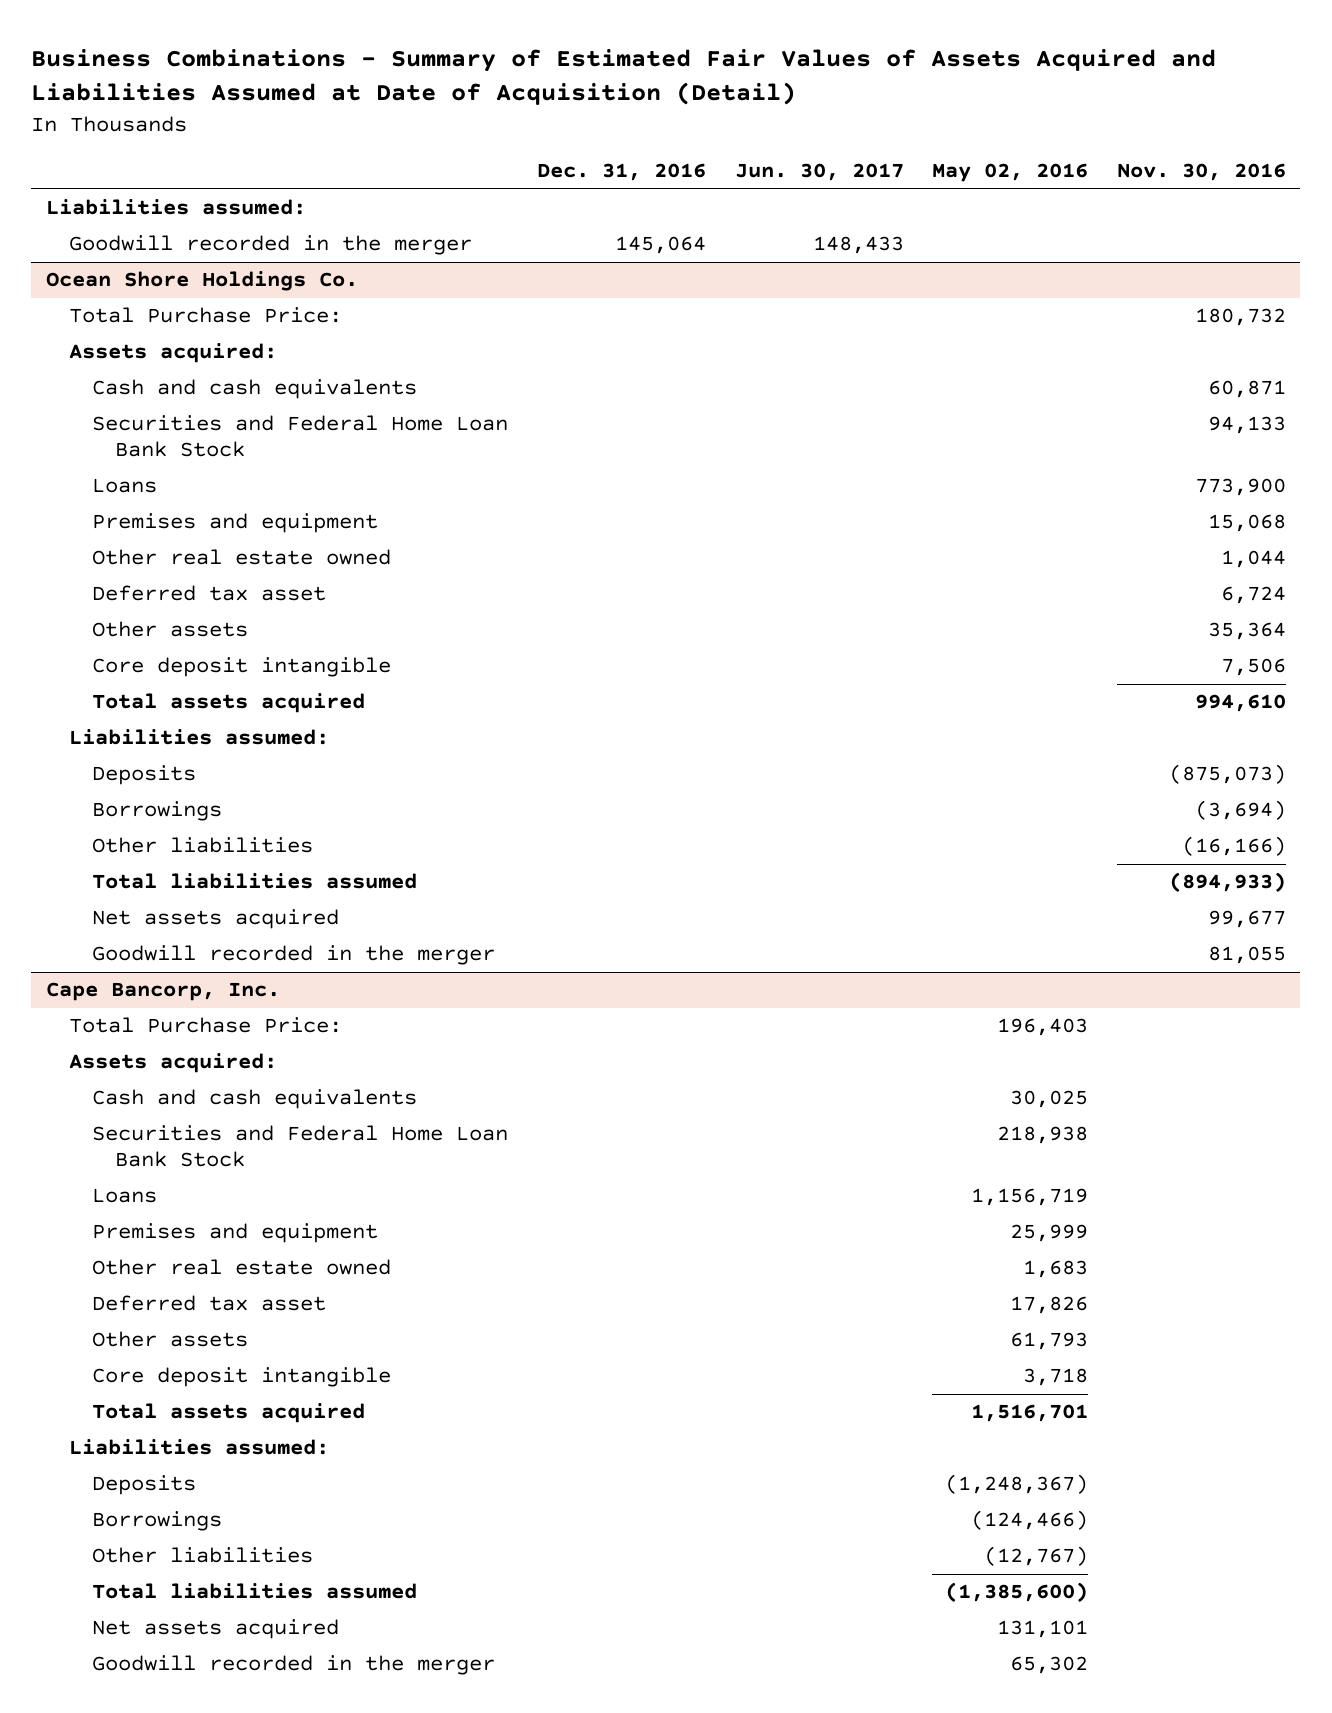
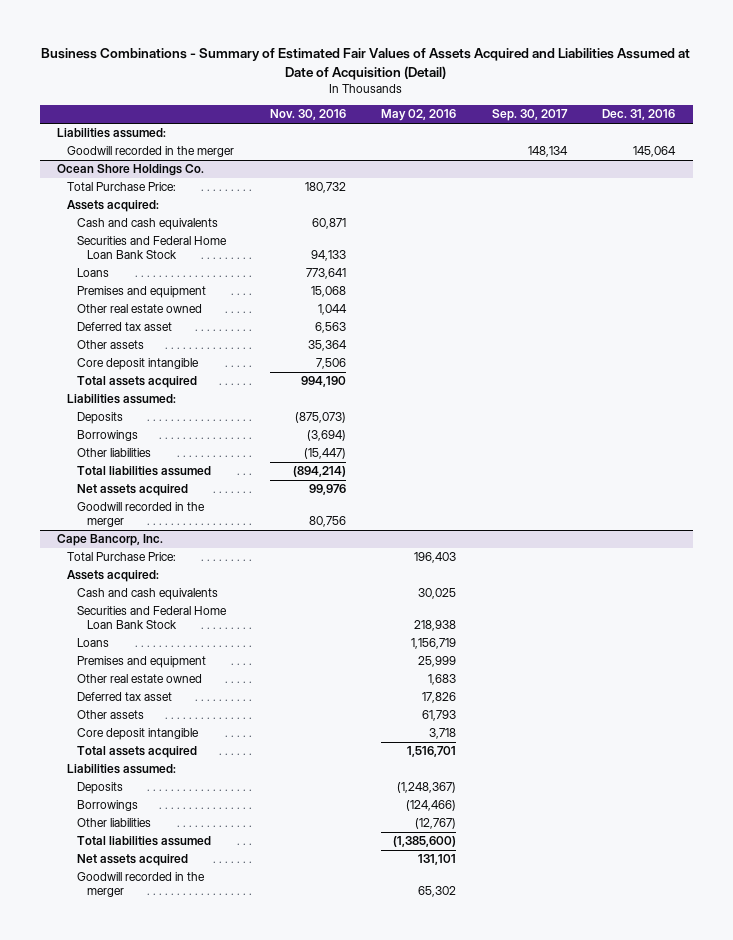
[734,163,904,182] Jun. 30, 2017 -> none
none -> [491,109,568,122] Sep. 30, 2017
[1194,478,1286,497] 773,900 -> [305,268,346,280] 773,641
[1220,586,1286,605] 6,724 -> [314,322,346,334] 6,563
[1194,694,1286,713] 994,610 -> [300,376,346,388] 994,190
[1181,836,1286,857] (16,166) -> [303,448,346,460] (15,447)
[1168,872,1286,893] (894,933) -> [292,466,346,478] (894,214)
[1207,910,1286,929] 99,677 -> [308,484,346,496] 99,976
[1207,946,1286,965] 81,055 -> [308,516,346,528] 80,756

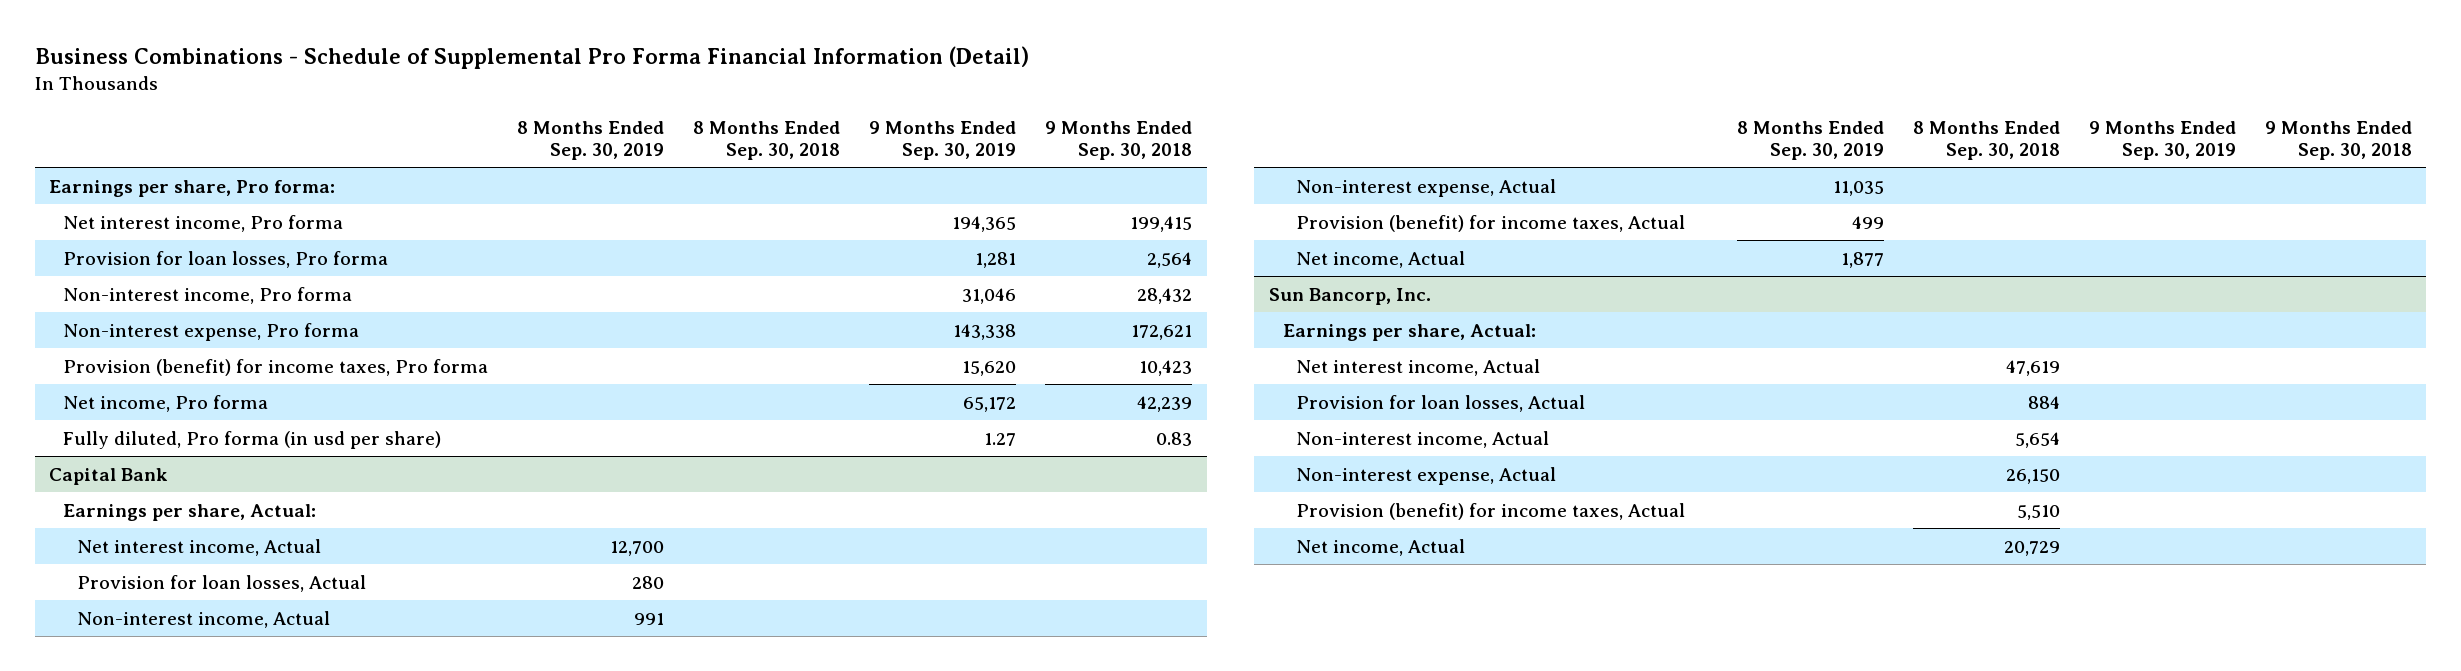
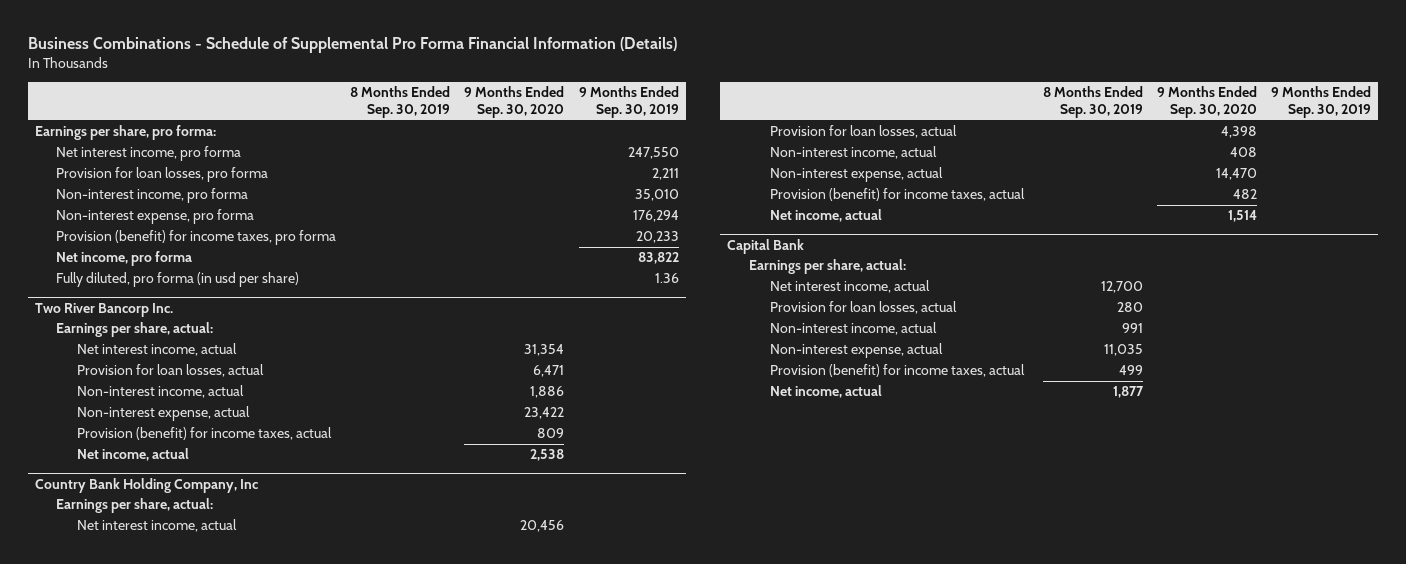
[34,46,1029,70] Business Combinations - Schedule of Supplemental Pro Forma Financial Information (Detail) -> [27,37,677,54] Business Combinations - Schedule of Supplemental Pro Forma Financial Information (Details)
[693,120,841,160] 8 Months Ended Sep. 30, 2018 -> none
[1045,120,1193,160] 9 Months Ended Sep. 30, 2018 -> none
none -> [464,85,565,118] 9 Months Ended Sep. 30, 2020
[49,179,336,197] Earnings per share, Pro forma: -> [34,125,216,141] Earnings per share, pro forma:
[63,214,344,232] Net interest income, Pro forma -> [56,146,242,162] Net interest income, pro forma
[952,215,1017,232] 194,365 -> [627,147,679,160] 247,550
[63,250,389,268] Provision for loan losses, Pro forma -> [56,167,269,183] Provision for loan losses, pro forma
[975,251,1017,268] 1,281 -> [651,168,679,181] 2,211
[63,286,353,304] Non-interest income, Pro forma -> [56,188,249,204] Non-interest income, pro forma
[962,287,1017,304] 31,046 -> [634,189,679,202] 35,010
[63,322,360,341] Non-interest expense, Pro forma -> [56,209,255,225] Non-interest expense, pro forma
[953,323,1017,340] 143,338 -> [632,210,679,223] 176,294
[63,358,489,376] Provision (benefit) for income taxes, Pro forma -> [56,230,337,246] Provision (benefit) for income taxes, pro forma
[962,360,1017,376] 15,620 -> [635,231,679,244] 20,233
[63,394,269,412] Net income, Pro forma -> [56,251,193,267] Net income, pro forma
[963,396,1017,412] 65,172 -> [637,252,679,265] 83,822
[63,430,442,449] Fully diluted, Pro forma (in usd per share) -> [56,272,300,288] Fully diluted, pro forma (in usd per share)
[984,432,1017,446] 1.27 -> [654,273,679,284] 1.36
none -> [34,302,173,317] Two River Bancorp Inc.
none -> [56,322,214,338] Earnings per share, actual:
none -> [77,343,238,357] Net interest income, actual
none -> [77,364,265,378] Provision for loan losses, actual
none -> [77,385,245,399] Non-interest income, actual
none -> [77,406,251,422] Non-interest expense, actual
none -> [77,427,333,441] Provision (benefit) for income taxes, actual
none -> [77,448,190,462] Net income, actual
none -> [34,477,258,493] Country Bank Holding Company, Inc
none -> [56,498,214,514] Earnings per share, actual:
none -> [77,519,238,533] Net interest income, actual
none -> [769,125,957,139] Provision for loan losses, actual
none -> [769,146,937,160] Non-interest income, actual
none -> [769,167,943,183] Non-interest expense, actual
none -> [769,188,1025,202] Provision (benefit) for income taxes, actual
none -> [769,209,882,223] Net income, actual
[1268,287,1431,305] Sun Bancorp, Inc. -> none
[1282,323,1536,341] Earnings per share, Actual: -> none
[1296,358,1541,376] Net interest income, Actual -> none
[1296,394,1586,412] Provision for loan losses, Actual -> none
[1296,430,1550,448] Non-interest income, Actual -> none
[1296,466,1557,485] Non-interest expense, Actual -> none
[1296,502,1686,520] Provision (benefit) for income taxes, Actual -> none
[1296,538,1466,556] Net income, Actual -> none
[63,503,317,521] Earnings per share, Actual: -> [748,259,906,275] Earnings per share, actual:
[77,538,322,556] Net interest income, Actual -> [769,280,930,294] Net interest income, actual
[77,574,367,592] Provision for loan losses, Actual -> [769,301,957,315] Provision for loan losses, actual
[77,610,331,628] Non-interest income, Actual -> [769,322,937,336] Non-interest income, actual
[1296,178,1557,197] Non-interest expense, Actual -> [769,343,943,359] Non-interest expense, actual
[1296,214,1686,232] Provision (benefit) for income taxes, Actual -> [769,364,1025,378] Provision (benefit) for income taxes, actual
[1296,250,1466,268] Net income, Actual -> [769,385,882,399] Net income, actual

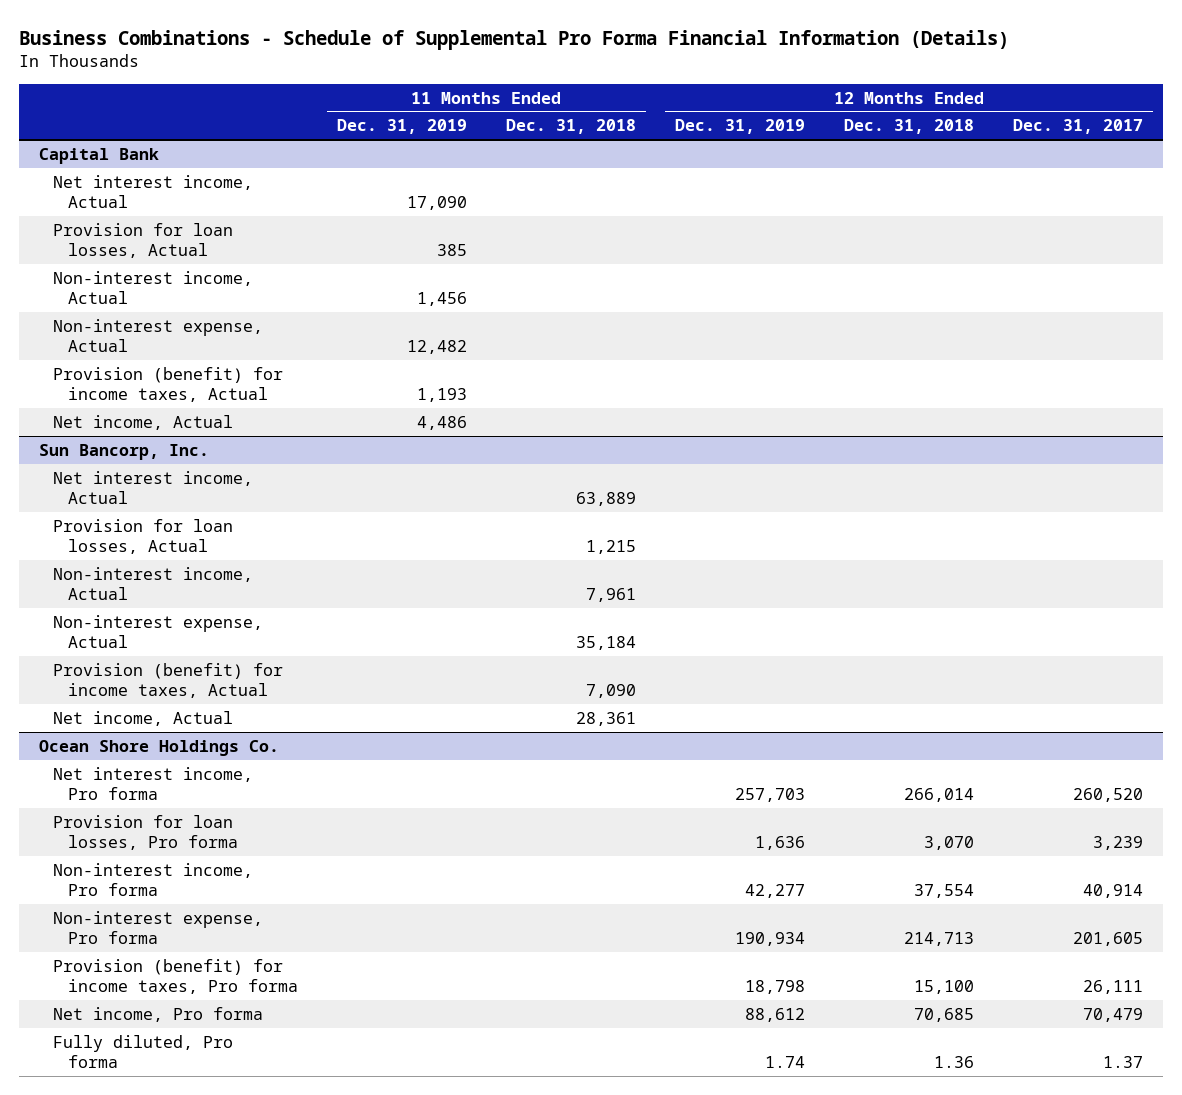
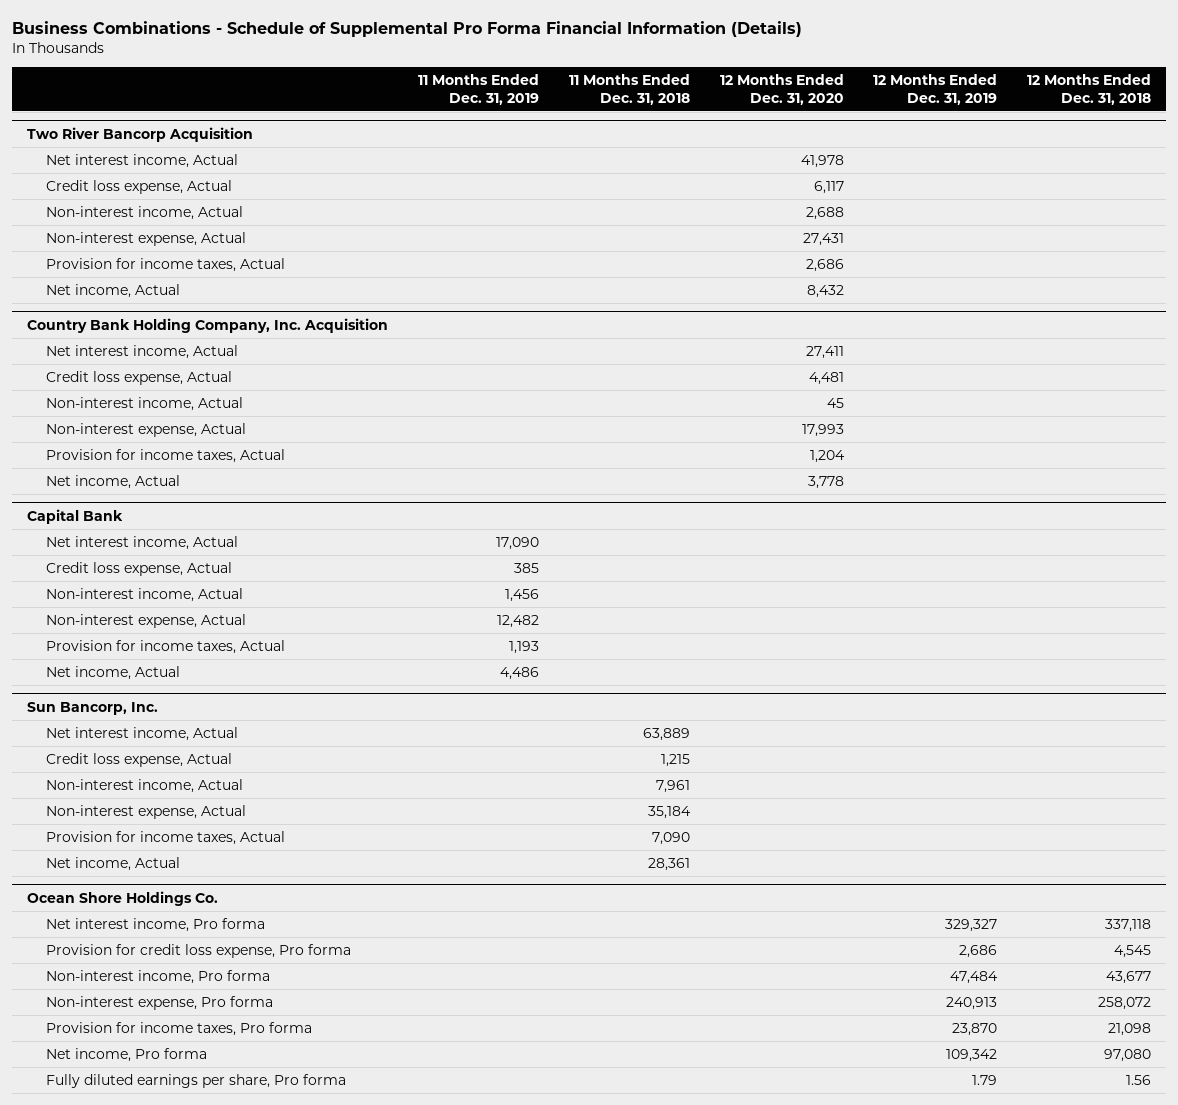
[1013,119,1144,135] Dec. 31, 2017 -> none
none -> [719,73,844,105] 12 Months Ended Dec. 31, 2020
none -> [27,126,254,142] Two River Bancorp Acquisition
none -> [46,153,239,168] Net interest income, Actual
none -> [46,179,233,194] Credit loss expense, Actual
none -> [46,205,244,220] Non-interest income, Actual
none -> [46,231,247,246] Non-interest expense, Actual
none -> [46,257,286,272] Provision for income taxes, Actual
none -> [46,283,181,298] Net income, Actual
none -> [27,317,389,333] Country Bank Holding Company, Inc. Acquisition
none -> [46,344,239,359] Net interest income, Actual
none -> [46,370,233,385] Credit loss expense, Actual
none -> [46,396,244,411] Non-interest income, Actual
none -> [46,422,247,437] Non-interest expense, Actual
none -> [46,448,286,463] Provision for income taxes, Actual
none -> [46,474,181,489] Net income, Actual
[53,222,234,259] Provision for loan losses, Actual -> [46,561,233,576] Credit loss expense, Actual
[53,366,284,403] Provision (benefit) for income taxes, Actual -> [46,639,286,654] Provision for income taxes, Actual
[53,518,234,555] Provision for loan losses, Actual -> [46,752,233,767] Credit loss expense, Actual
[53,662,284,699] Provision (benefit) for income taxes, Actual -> [46,830,286,845] Provision for income taxes, Actual
[735,788,806,803] 257,703 -> [945,918,998,932] 329,327
[904,788,975,803] 266,014 -> [1105,918,1152,932] 337,118
[53,814,238,851] Provision for loan losses, Pro forma -> [46,943,352,958] Provision for credit loss expense, Pro forma
[755,836,806,851] 1,636 -> [959,944,998,958] 2,686
[924,836,975,851] 3,070 -> [1114,944,1152,958] 4,545
[745,884,806,899] 42,277 -> [950,970,999,984] 47,484
[914,884,975,899] 37,554 -> [1106,970,1152,984] 43,677
[735,932,806,947] 190,934 -> [946,996,998,1010] 240,913
[904,932,975,947] 214,713 -> [1098,996,1152,1010] 258,072
[53,958,298,995] Provision (benefit) for income taxes, Pro forma -> [46,1021,313,1036] Provision for income taxes, Pro forma
[745,980,806,995] 18,798 -> [952,1022,998,1036] 23,870
[914,980,975,995] 15,100 -> [1108,1022,1152,1036] 21,098
[745,1007,806,1022] 88,612 -> [946,1048,998,1062] 109,342
[914,1007,975,1022] 70,685 -> [1104,1048,1152,1062] 97,080
[53,1034,234,1069] Fully diluted, Pro forma -> [46,1073,347,1088] Fully diluted earnings per share, Pro forma
[765,1056,806,1069] 1.74 -> [972,1074,998,1085] 1.79
[934,1056,975,1069] 1.36 -> [1126,1074,1152,1085] 1.56

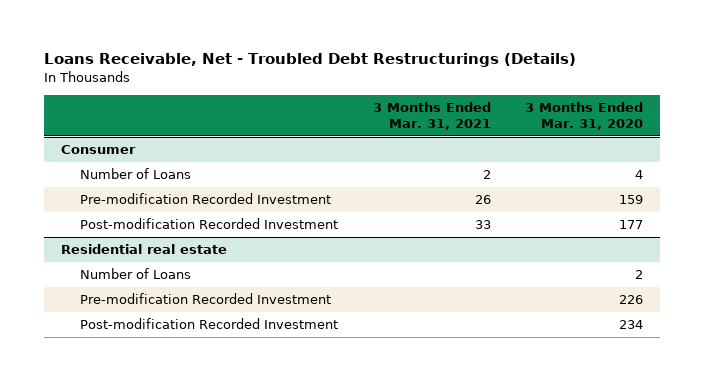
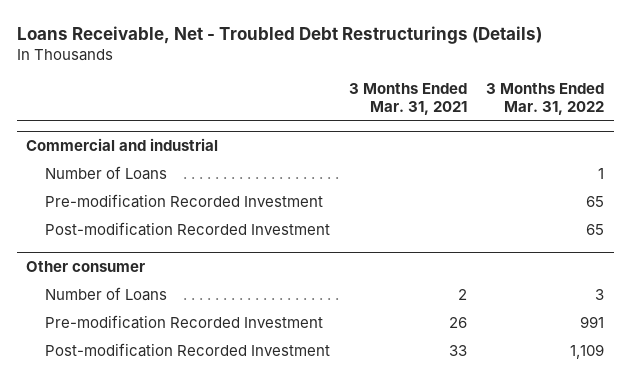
[525,101,644,131] 3 Months Ended Mar. 31, 2020 -> none
none -> [486,83,605,116] 3 Months Ended Mar. 31, 2022
none -> [26,137,219,151] Commercial and industrial
none -> [44,165,167,180] Number of Loans
none -> [44,193,323,208] Pre-modification Recorded Investment
none -> [44,221,330,236] Post-modification Recorded Investment
[61,145,137,155] Consumer -> [26,260,146,272] Other consumer
[61,244,228,255] Residential real estate -> none
[80,268,192,280] Number of Loans -> none
[80,293,332,305] Pre-modification Recorded Investment -> none
[80,318,339,330] Post-modification Recorded Investment -> none

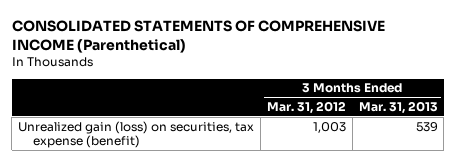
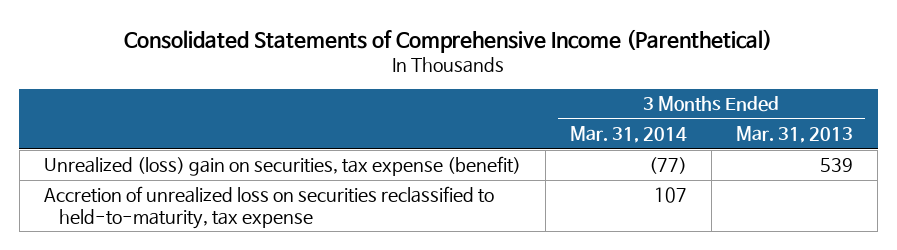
[11,19,385,53] CONSOLIDATED STATEMENTS OF COMPREHENSIVE INCOME (Parenthetical) -> [124,28,773,53] Consolidated Statements of Comprehensive Income (Parenthetical)
[266,100,346,114] Mar. 31, 2012 -> none
none -> [569,126,687,144] Mar. 31, 2014
[18,120,255,149] Unrealized gain (loss) on securities, tax expense (benefit) -> [43,156,521,177] Unrealized (loss) gain on securities, tax expense (benefit)
none -> [43,186,494,229] Accretion of unrealized loss on securities reclassified to held-to-maturity, tax expense

